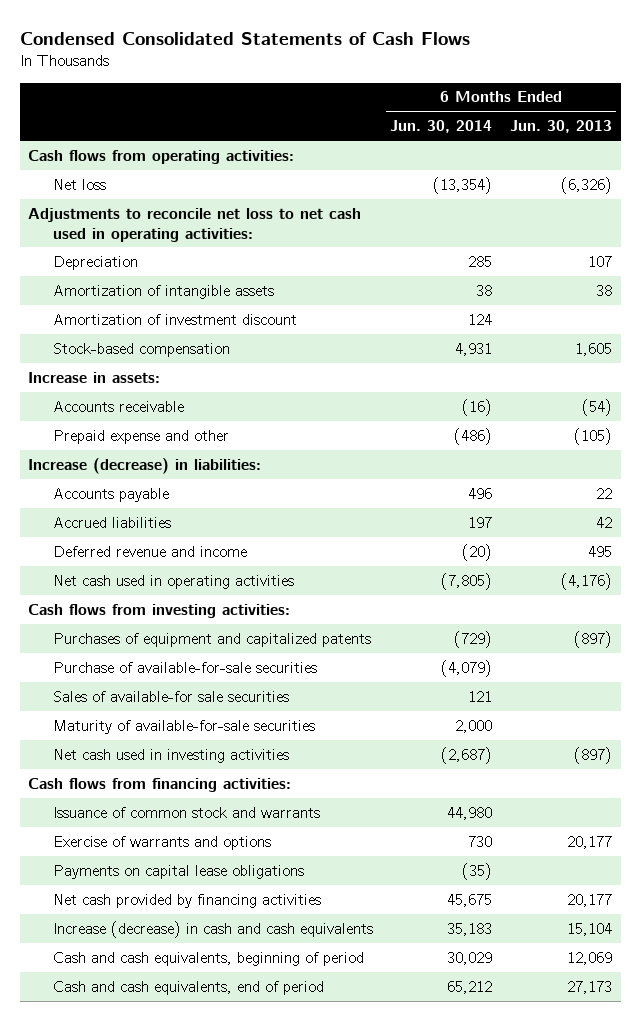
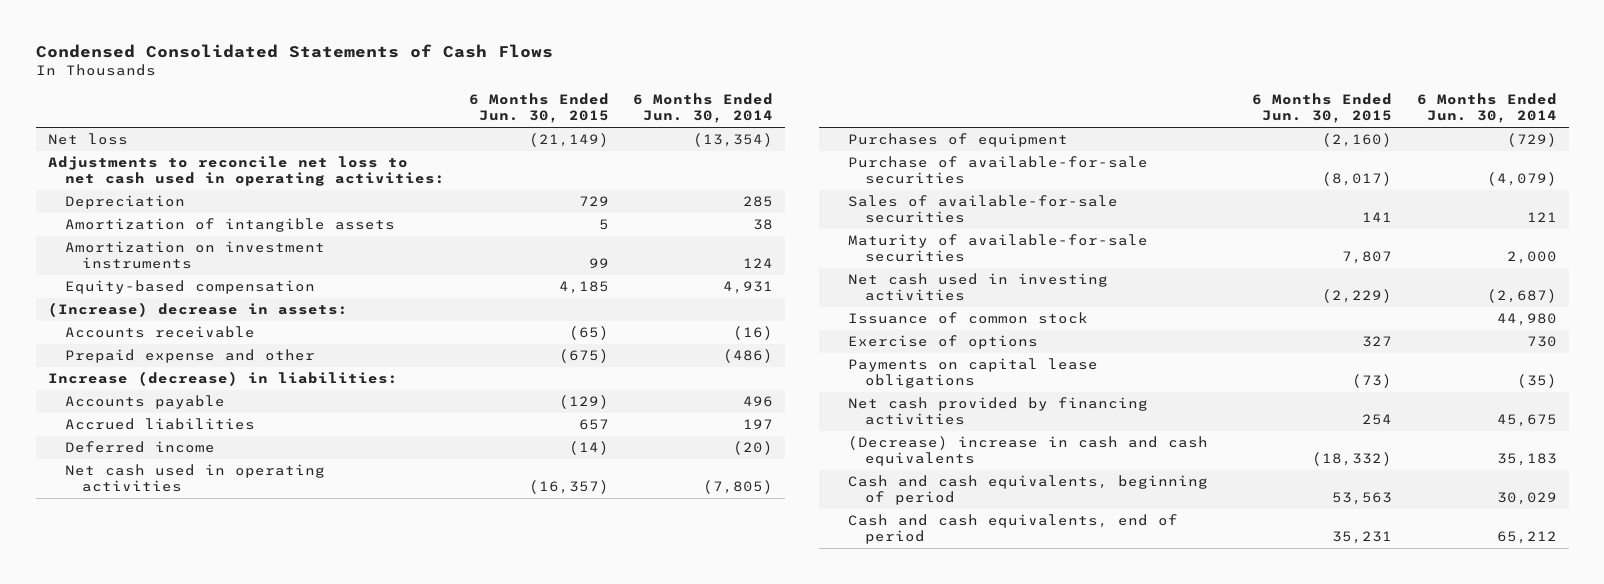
[509,120,612,134] Jun. 30, 2013 -> none
none -> [469,93,610,124] 6 Months Ended Jun. 30, 2015
[28,149,295,164] Cash flows from operating activities: -> none
[52,313,297,325] Amortization of investment discount -> [64,241,325,270] Amortization on investment instruments
[52,342,230,357] Stock-based compensation -> [64,280,315,295] Equity-based compensation
[28,371,161,383] Increase in assets: -> [47,302,348,318] (Increase) decrease in assets:
[52,545,247,557] Deferred revenue and income -> [64,441,215,454] Deferred income
[28,603,291,618] Cash flows from investing activities: -> none
[52,632,371,647] Purchases of equipment and capitalized patents -> [847,133,1068,148] Purchases of equipment
[52,690,289,702] Sales of available-for sale securities -> [847,195,1118,224] Sales of available-for-sale securities
[28,777,292,792] Cash flows from financing activities: -> none
[52,806,320,818] Issuance of common stock and warrants -> [847,312,1088,325] Issuance of common stock
[52,835,271,850] Exercise of warrants and options -> [847,335,1038,350] Exercise of options
[52,920,373,938] Increase (decrease) in cash and cash equivalents -> [847,436,1208,467] (Decrease) increase in cash and cash equivalents

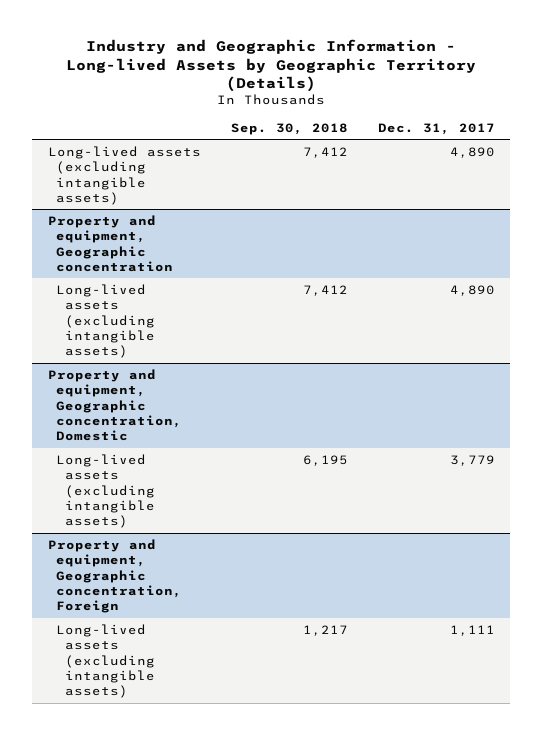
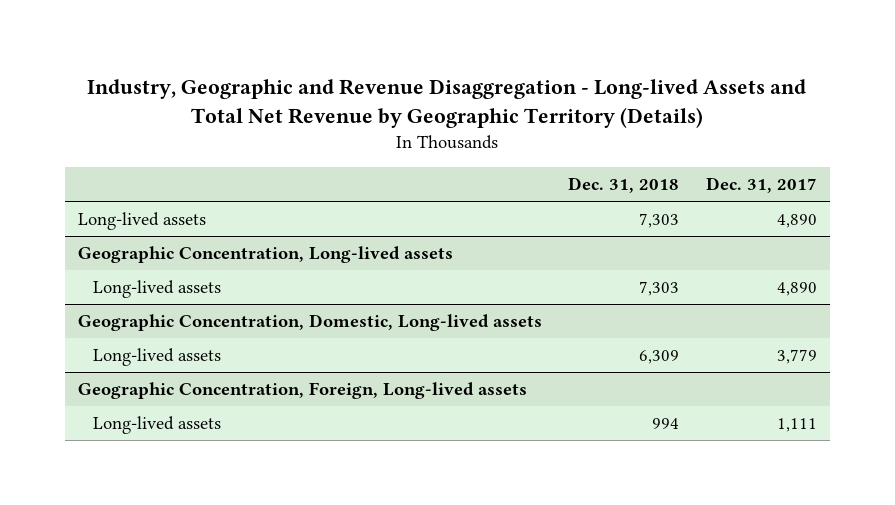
[66,38,477,93] Industry and Geographic Information - Long-lived Assets by Geographic Territory (Details) -> [87,78,807,128] Industry, Geographic and Revenue Disaggregation - Long-lived Assets and Total Net Revenue by Geographic Territory (Details)
[230,122,348,135] Sep. 30, 2018 -> none
none -> [568,177,680,194] Dec. 31, 2018
[47,214,174,273] Property and equipment, Geographic concentration -> none
[47,368,183,442] Property and equipment, Geographic concentration, Domestic -> none
[47,538,183,614] Property and equipment, Geographic concentration, Foreign -> none
[47,145,201,206] Long-lived assets (excluding intangible assets) -> [77,212,206,231] Long-lived assets
none -> [77,246,453,264] Geographic Concentration, Long-lived assets
[56,283,155,359] Long-lived assets (excluding intangible assets) -> [92,280,221,299] Long-lived assets
none -> [77,314,542,332] Geographic Concentration, Domestic, Long-lived assets
[56,453,155,529] Long-lived assets (excluding intangible assets) -> [92,348,221,367] Long-lived assets
none -> [77,382,527,400] Geographic Concentration, Foreign, Long-lived assets
[56,623,155,699] Long-lived assets (excluding intangible assets) -> [92,416,221,435] Long-lived assets

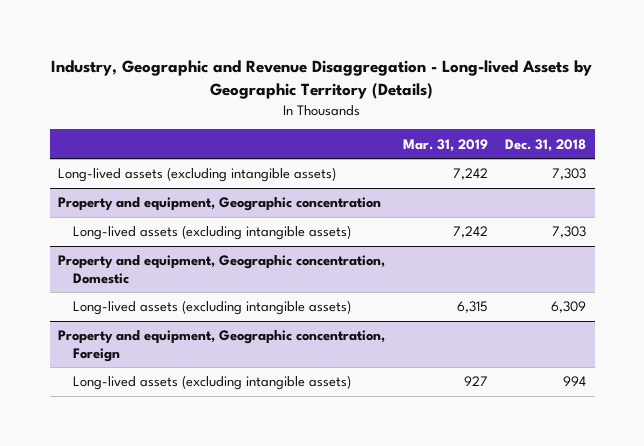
[87,78,807,128] Industry, Geographic and Revenue Disaggregation - Long-lived Assets and Total Net Revenue by Geographic Territory (Details) -> [51,60,593,100] Industry, Geographic and Revenue Disaggregation - Long-lived Assets by Geographic Territory (Details)
[705,177,817,194] Dec. 31, 2017 -> none
none -> [402,138,488,152] Mar. 31, 2019
[77,246,453,264] Geographic Concentration, Long-lived assets -> none
[77,314,542,332] Geographic Concentration, Domestic, Long-lived assets -> none
[77,382,527,400] Geographic Concentration, Foreign, Long-lived assets -> none
[77,212,206,231] Long-lived assets -> [58,167,337,183] Long-lived assets (excluding intangible assets)
none -> [58,197,382,212] Property and equipment, Geographic concentration
[92,280,221,299] Long-lived assets -> [73,225,352,241] Long-lived assets (excluding intangible assets)
none -> [58,255,386,284] Property and equipment, Geographic concentration, Domestic
[92,348,221,367] Long-lived assets -> [73,300,352,316] Long-lived assets (excluding intangible assets)
none -> [58,330,386,362] Property and equipment, Geographic concentration, Foreign
[92,416,221,435] Long-lived assets -> [73,375,352,391] Long-lived assets (excluding intangible assets)

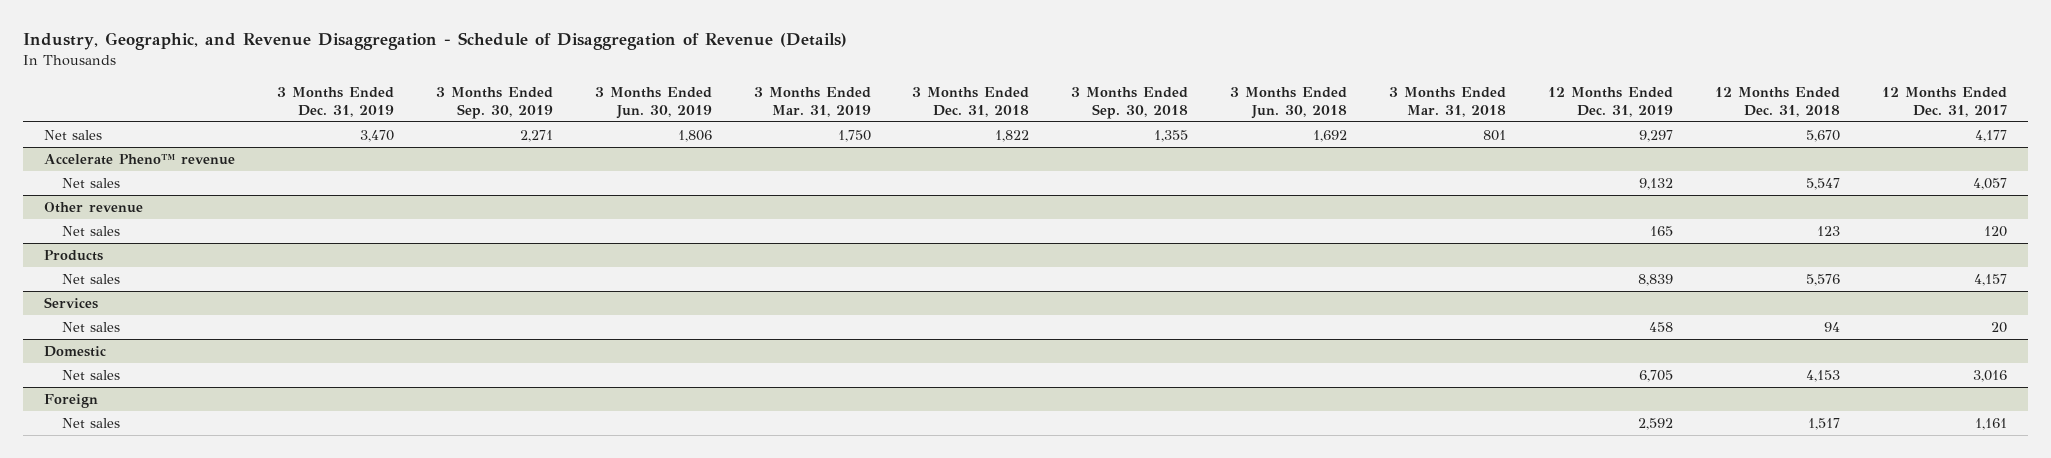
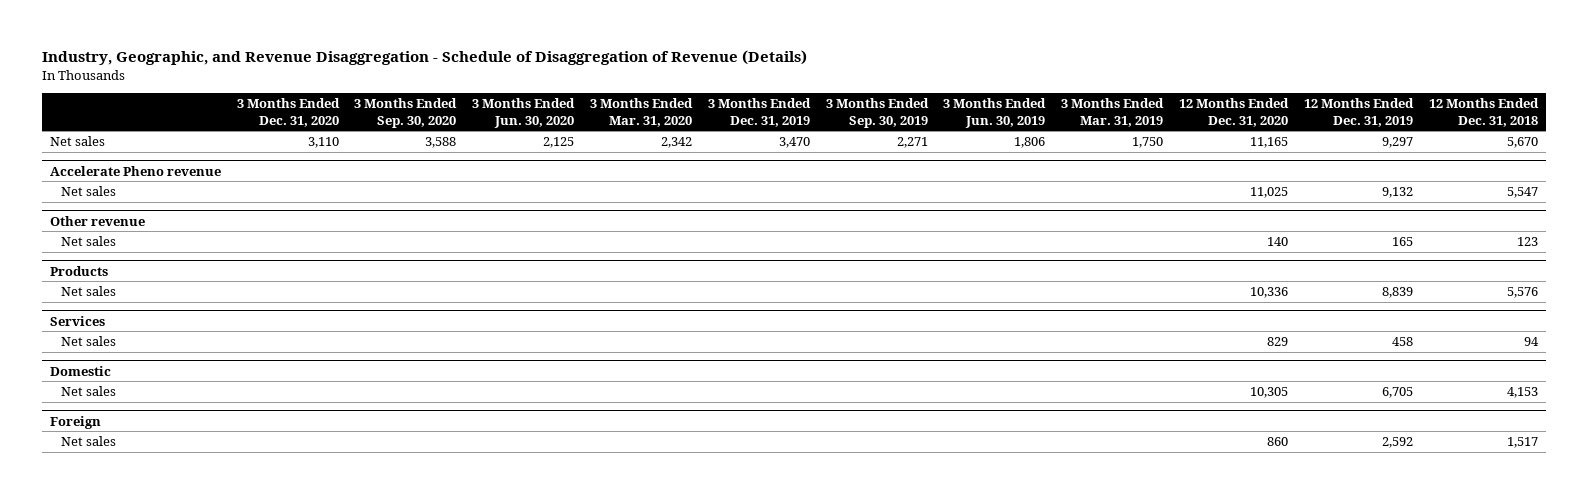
[912,86,1030,118] 3 Months Ended Dec. 31, 2018 -> none
[1071,86,1189,120] 3 Months Ended Sep. 30, 2018 -> none
[1230,86,1348,120] 3 Months Ended Jun. 30, 2018 -> none
[1389,86,1507,118] 3 Months Ended Mar. 31, 2018 -> none
[1882,86,2008,118] 12 Months Ended Dec. 31, 2017 -> none
none -> [236,97,340,127] 3 Months Ended Dec. 31, 2020
none -> [354,97,458,128] 3 Months Ended Sep. 30, 2020
none -> [472,97,576,128] 3 Months Ended Jun. 30, 2020
none -> [590,97,694,127] 3 Months Ended Mar. 31, 2020
none -> [1179,97,1290,127] 12 Months Ended Dec. 31, 2020
[43,153,235,165] Accelerate Pheno™ revenue -> [49,165,221,176] Accelerate Pheno revenue

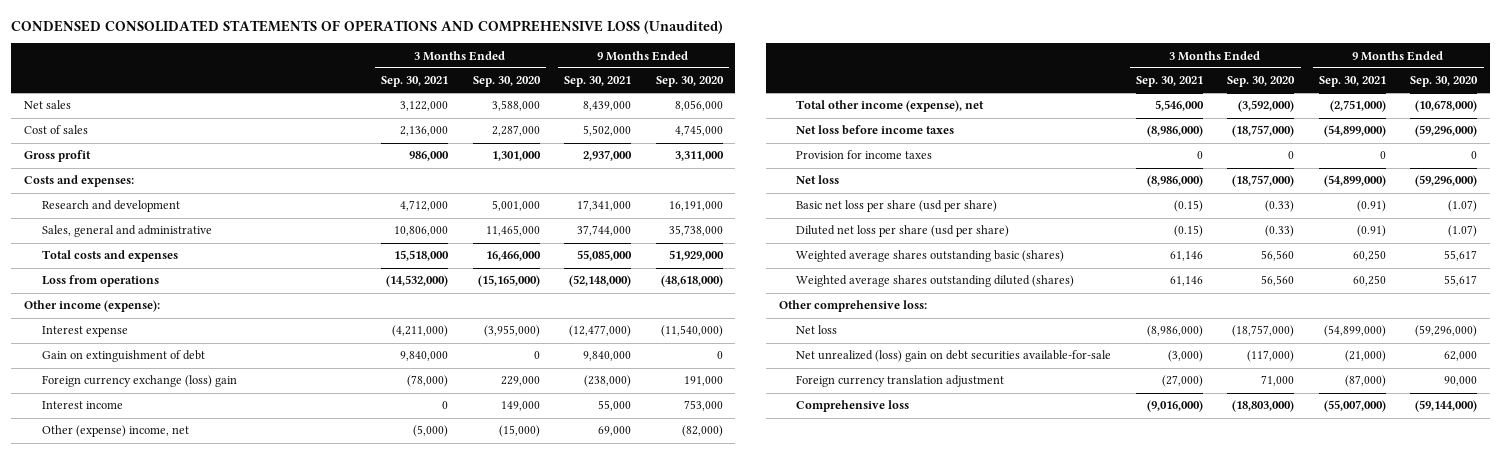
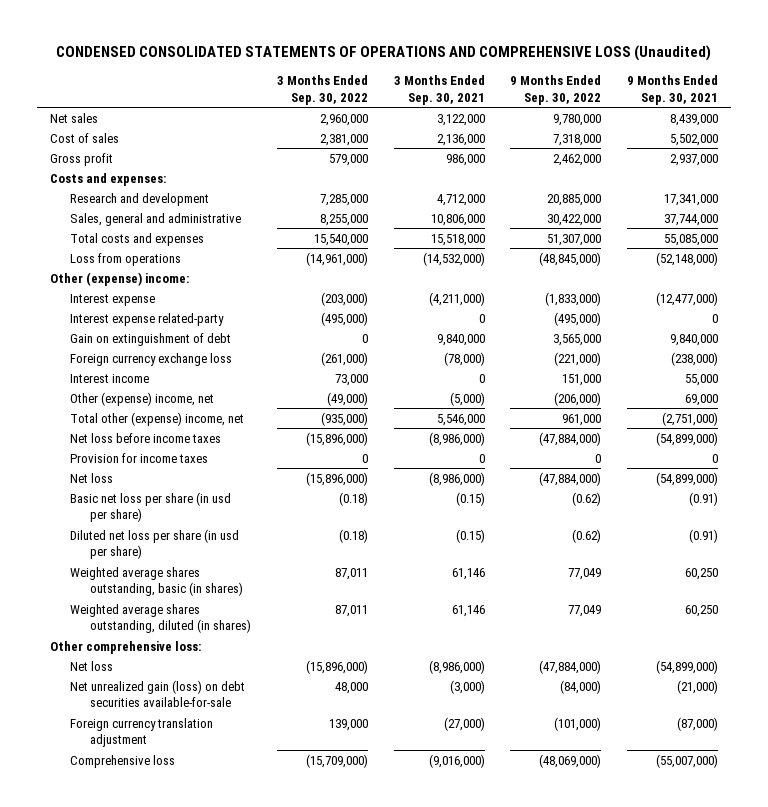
[472,76,541,88] Sep. 30, 2020 -> none
[655,76,724,88] Sep. 30, 2020 -> none
none -> [277,75,369,105] 3 Months Ended Sep. 30, 2022
none -> [510,75,602,105] 9 Months Ended Sep. 30, 2022
[23,300,160,313] Other income (expense): -> [49,271,189,286] Other (expense) income:
none -> [70,312,225,326] Interest expense related-party
[41,375,237,388] Foreign currency exchange (loss) gain -> [70,352,233,366] Foreign currency exchange loss
[796,100,985,113] Total other income (expense), net -> [70,411,245,426] Total other (expense) income, net
[796,200,998,213] Basic net loss per share (usd per share) -> [70,491,232,523] Basic net loss per share (in usd per share)
[796,225,1010,238] Diluted net loss per share (usd per share) -> [70,528,240,560] Diluted net loss per share (in usd per share)
[796,250,1065,263] Weighted average shares outstanding basic (shares) -> [70,566,244,597] Weighted average shares outstanding, basic (in shares)
[796,275,1075,288] Weighted average shares outstanding diluted (shares) -> [70,603,252,634] Weighted average shares outstanding, diluted (in shares)
[796,350,1112,363] Net unrealized (loss) gain on debt securities available-for-sale -> [70,679,246,708] Net unrealized gain (loss) on debt securities available-for-sale

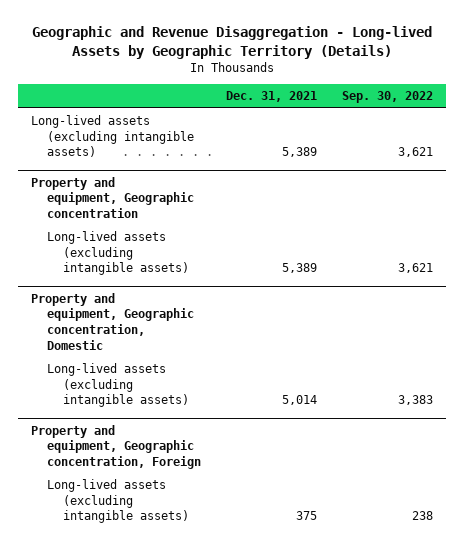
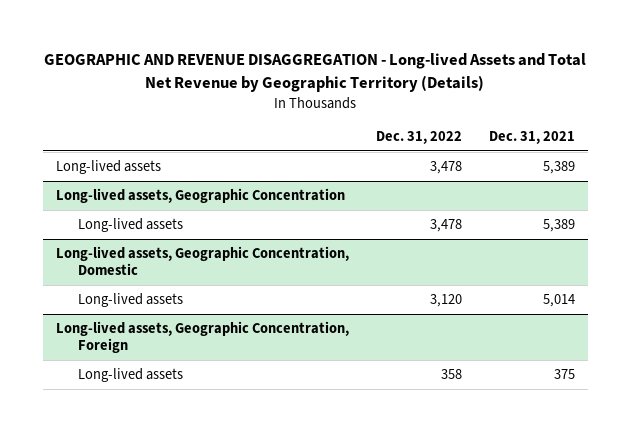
[31,25,432,59] Geographic and Revenue Disaggregation - Long-lived Assets by Geographic Territory (Details) -> [44,53,587,92] GEOGRAPHIC AND REVENUE DISAGGREGATION - Long-lived Assets and Total Net Revenue by Geographic Territory (Details)
[342,91,434,104] Sep. 30, 2022 -> none
none -> [375,131,462,145] Dec. 31, 2022
[30,176,194,218] Property and equipment, Geographic concentration -> none
[30,292,194,350] Property and equipment, Geographic concentration, Domestic -> none
[30,424,201,469] Property and equipment, Geographic concentration, Foreign -> none
[30,115,194,158] Long-lived assets (excluding intangible assets) -> [56,160,162,175] Long-lived assets
none -> [56,188,346,204] Long-lived assets, Geographic Concentration
[46,231,190,276] Long-lived assets (excluding intangible assets) -> [77,218,183,233] Long-lived assets
none -> [56,246,350,276] Long-lived assets, Geographic Concentration, Domestic
[46,363,190,408] Long-lived assets (excluding intangible assets) -> [77,293,183,308] Long-lived assets
none -> [56,321,350,354] Long-lived assets, Geographic Concentration, Foreign
[46,479,190,524] Long-lived assets (excluding intangible assets) -> [77,368,183,383] Long-lived assets

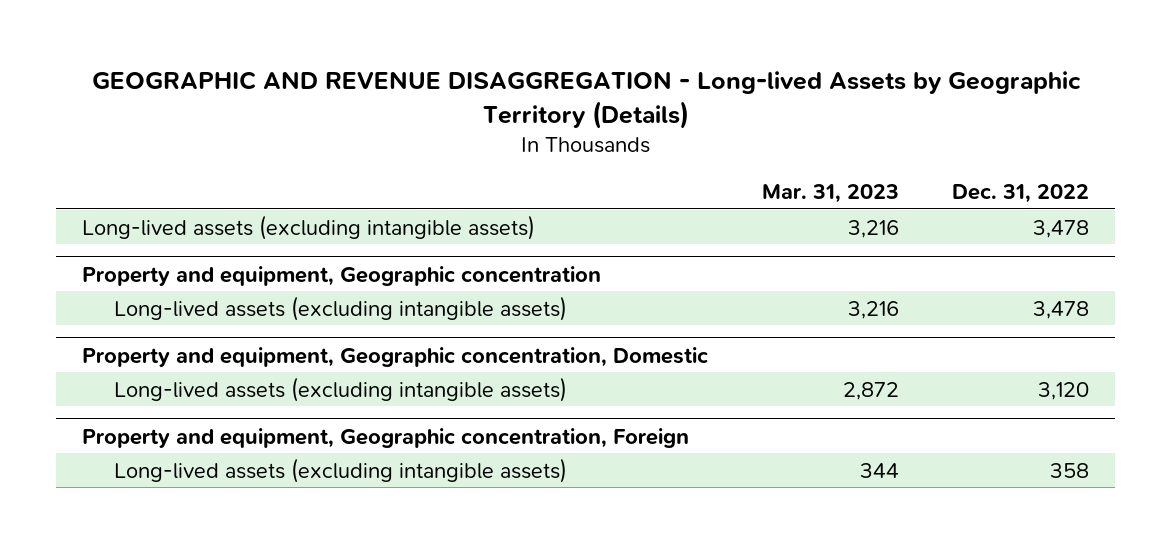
[44,53,587,92] GEOGRAPHIC AND REVENUE DISAGGREGATION - Long-lived Assets and Total Net Revenue by Geographic Territory (Details) -> [91,71,1081,130] GEOGRAPHIC AND REVENUE DISAGGREGATION - Long-lived Assets by Geographic Territory (Details)
[488,131,575,145] Dec. 31, 2021 -> none
none -> [761,183,899,203] Mar. 31, 2023
[56,188,346,204] Long-lived assets, Geographic Concentration -> none
[56,246,350,276] Long-lived assets, Geographic Concentration, Domestic -> none
[56,321,350,354] Long-lived assets, Geographic Concentration, Foreign -> none
[56,160,162,175] Long-lived assets -> [82,214,536,240] Long-lived assets (excluding intangible assets)
none -> [82,265,602,286] Property and equipment, Geographic concentration
[77,218,183,233] Long-lived assets -> [114,295,568,321] Long-lived assets (excluding intangible assets)
none -> [82,346,710,367] Property and equipment, Geographic concentration, Domestic
[77,293,183,308] Long-lived assets -> [114,376,568,402] Long-lived assets (excluding intangible assets)
none -> [82,427,690,448] Property and equipment, Geographic concentration, Foreign
[77,368,183,383] Long-lived assets -> [114,457,568,483] Long-lived assets (excluding intangible assets)

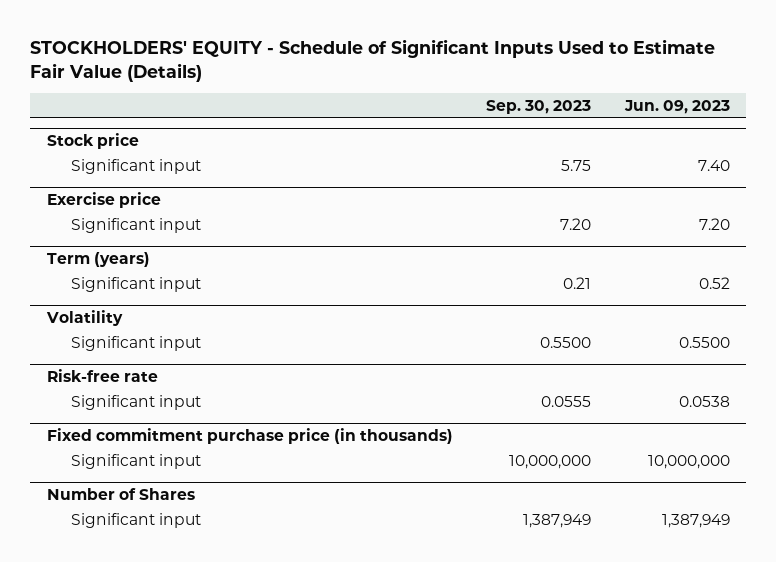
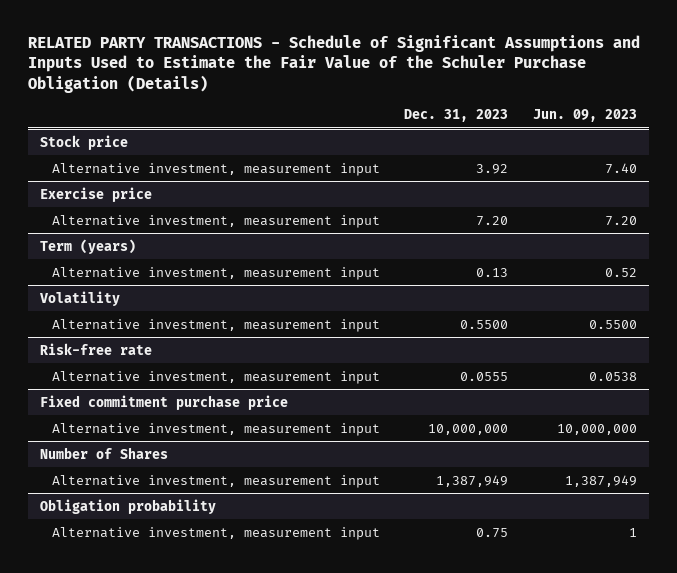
[30,38,716,82] STOCKHOLDERS' EQUITY - Schedule of Significant Inputs Used to Estimate Fair Value (Details) -> [27,35,640,93] RELATED PARTY TRANSACTIONS - Schedule of Significant Assumptions and Inputs Used to Estimate the Fair Value of the Schuler Purchase Obligation (Details)
[486,99,592,114] Sep. 30, 2023 -> none
none -> [404,109,509,123] Dec. 31, 2023
[70,158,201,174] Significant input -> [51,162,380,176] Alternative investment, measurement input
[70,217,201,233] Significant input -> [51,214,380,228] Alternative investment, measurement input
[70,276,201,292] Significant input -> [51,266,380,280] Alternative investment, measurement input
[70,335,201,351] Significant input -> [51,318,380,332] Alternative investment, measurement input
[70,394,201,410] Significant input -> [51,370,380,384] Alternative investment, measurement input
[46,428,453,445] Fixed commitment purchase price (in thousands) -> [39,394,288,410] Fixed commitment purchase price
[70,453,201,469] Significant input -> [51,422,380,436] Alternative investment, measurement input
[70,512,201,528] Significant input -> [51,474,380,488] Alternative investment, measurement input
none -> [39,498,216,514] Obligation probability
none -> [51,526,380,540] Alternative investment, measurement input

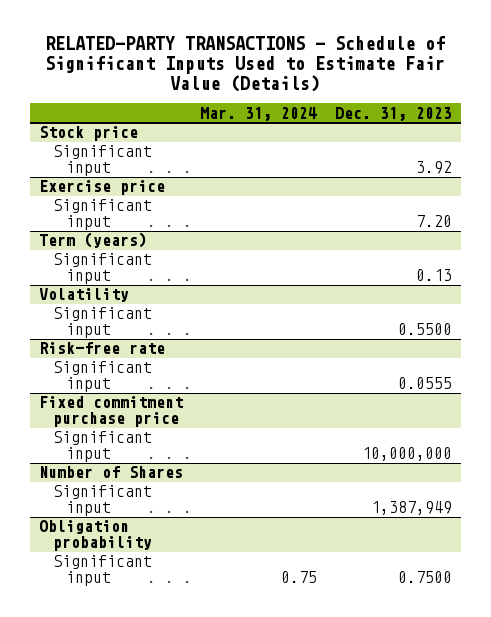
[27,35,640,93] RELATED PARTY TRANSACTIONS - Schedule of Significant Assumptions and Inputs Used to Estimate the Fair Value of the Schuler Purchase Obligation (Details) -> [45,36,446,93] RELATED-PARTY TRANSACTIONS - Schedule of Significant Inputs Used to Estimate Fair Value (Details)
[532,109,637,123] Jun. 09, 2023 -> none
none -> [200,106,318,121] Mar. 31, 2024
[51,162,380,176] Alternative investment, measurement input -> [52,145,152,177] Significant input
[51,214,380,228] Alternative investment, measurement input -> [52,199,152,231] Significant input
[51,266,380,280] Alternative investment, measurement input -> [52,253,152,285] Significant input
[51,318,380,332] Alternative investment, measurement input -> [52,307,152,339] Significant input
[51,370,380,384] Alternative investment, measurement input -> [52,361,152,393] Significant input
[51,422,380,436] Alternative investment, measurement input -> [52,431,152,463] Significant input
[51,474,380,488] Alternative investment, measurement input -> [52,485,152,517] Significant input
[51,526,380,540] Alternative investment, measurement input -> [52,555,152,587] Significant input
[476,527,509,538] 0.75 -> [397,571,452,584] 0.7500

